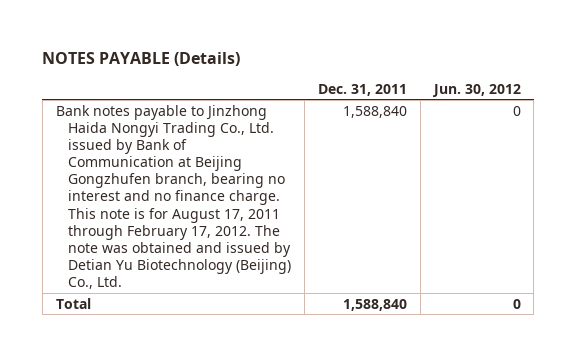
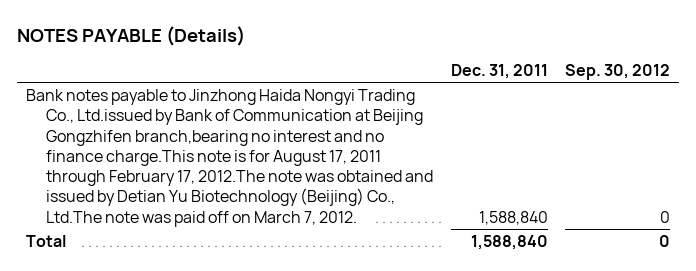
[431,83,521,97] Jun. 30, 2012 -> none
none -> [564,63,670,80] Sep. 30, 2012
[55,104,291,290] Bank notes payable to Jinzhong Haida Nongyi Trading Co., Ltd. issued by Bank of Communication at Beijing Gongzhufen branch, bearing no interest and no finance charge. This note is for August 17, 2011 through February 17, 2012. The note was obtained and issued by Detian Yu Biotechnology (Beijing) Co., Ltd. -> [25,89,434,227] Bank notes payable to Jinzhong Haida Nongyi Trading Co., Ltd.issued by Bank of Communication at Beijing Gongzhifen branch,bearing no interest and no finance charge.This note is for August 17, 2011 through February 17, 2012.The note was obtained and issued by Detian Yu Biotechnology (Beijing) Co., Ltd.The note was paid off on March 7, 2012.

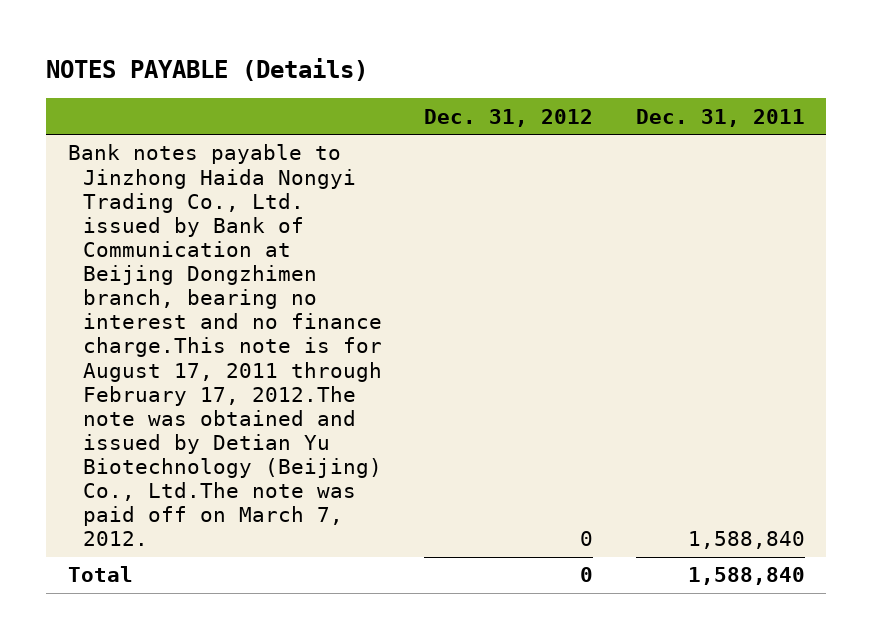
[564,63,670,80] Sep. 30, 2012 -> none
none -> [424,108,594,127] Dec. 31, 2012
[25,89,434,227] Bank notes payable to Jinzhong Haida Nongyi Trading Co., Ltd.issued by Bank of Communication at Beijing Gongzhifen branch,bearing no interest and no finance charge.This note is for August 17, 2011 through February 17, 2012.The note was obtained and issued by Detian Yu Biotechnology (Beijing) Co., Ltd.The note was paid off on March 7, 2012. -> [67,144,382,547] Bank notes payable to Jinzhong Haida Nongyi Trading Co., Ltd. issued by Bank of Communication at Beijing Dongzhimen branch, bearing no interest and no finance charge.This note is for August 17, 2011 through February 17, 2012.The note was obtained and issued by Detian Yu Biotechnology (Beijing) Co., Ltd.The note was paid off on March 7, 2012.

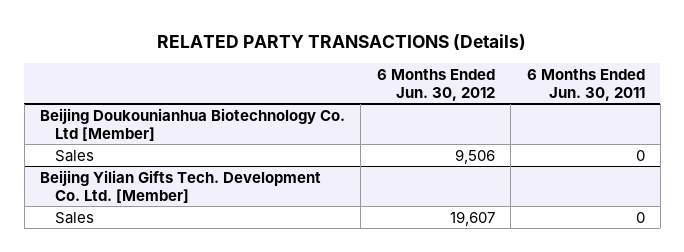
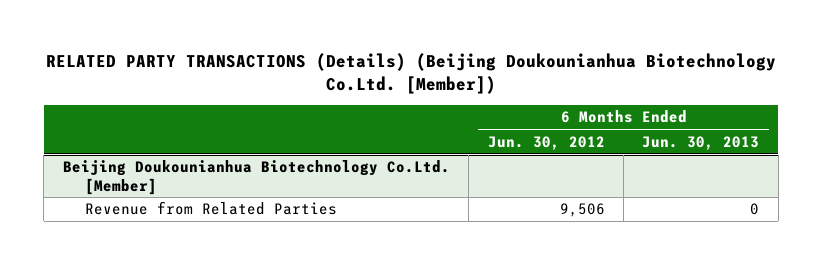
[157,33,527,50] RELATED PARTY TRANSACTIONS (Details) -> [46,52,777,94] RELATED PARTY TRANSACTIONS (Details) (Beijing Doukounianhua Biotechnology Co.Ltd. [Member])
[526,68,645,101] 6 Months Ended Jun. 30, 2011 -> none
none -> [642,135,760,150] Jun. 30, 2013
[39,169,321,203] Beijing Yilian Gifts Tech. Development Co. Ltd. [Member] -> none
[55,211,95,224] Sales -> none
[39,107,345,141] Beijing Doukounianhua Biotechnology Co. Ltd [Member] -> [62,160,450,195] Beijing Doukounianhua Biotechnology Co.Ltd. [Member]
[55,149,95,162] Sales -> [85,201,338,216] Revenue from Related Parties

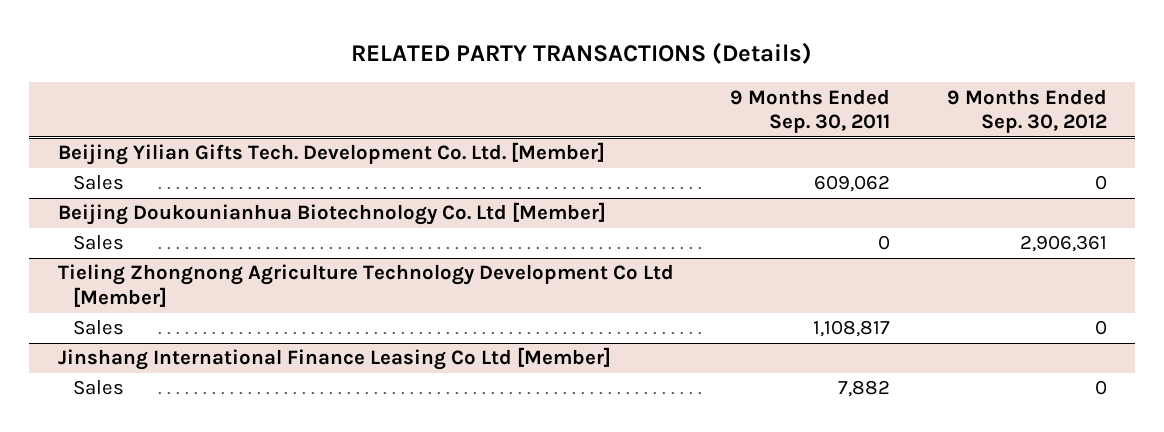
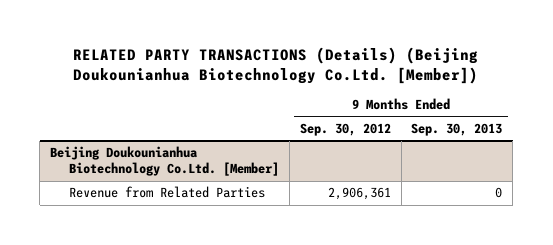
[351,42,813,65] RELATED PARTY TRANSACTIONS (Details) -> [73,46,479,84] RELATED PARTY TRANSACTIONS (Details) (Beijing Doukounianhua Biotechnology Co.Ltd. [Member])
[730,88,891,134] 9 Months Ended Sep. 30, 2011 -> none
none -> [411,122,503,136] Sep. 30, 2013
[57,142,605,166] Beijing Yilian Gifts Tech. Development Co. Ltd. [Member] -> none
[72,175,124,191] Sales -> none
[57,264,674,308] Tieling Zhongnong Agriculture Technology Development Co Ltd [Member] -> none
[72,320,124,336] Sales -> none
[57,347,611,371] Jinshang International Finance Leasing Co Ltd [Member] -> none
[72,380,124,396] Sales -> none
[57,202,606,226] Beijing Doukounianhua Biotechnology Co. Ltd [Member] -> [50,146,279,177] Beijing Doukounianhua Biotechnology Co.Ltd. [Member]
[72,235,124,251] Sales -> [68,186,265,199] Revenue from Related Parties

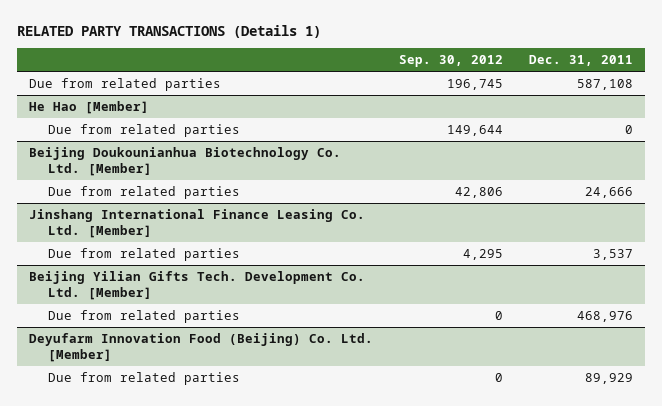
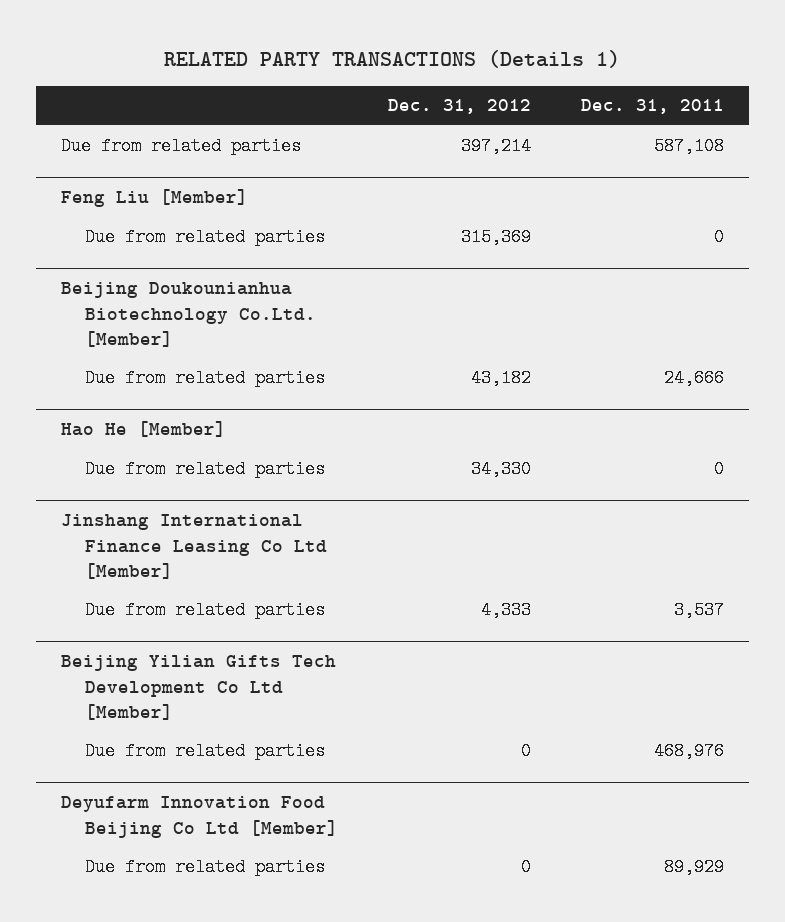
[398,54,503,67] Sep. 30, 2012 -> none
none -> [387,99,531,115] Dec. 31, 2012
[29,101,150,115] He Hao [Member] -> none
none -> [60,189,248,208] Feng Liu [Member]
[29,147,342,176] Beijing Doukounianhua Biotechnology Co. Ltd. [Member] -> [60,282,316,347] Beijing Doukounianhua Biotechnology Co.Ltd. [Member]
none -> [60,421,226,438] Hao He [Member]
none -> [84,460,325,479] Due from related parties
[29,209,366,238] Jinshang International Finance Leasing Co. Ltd. [Member] -> [60,514,327,579] Jinshang International Finance Leasing Co Ltd [Member]
[29,271,366,300] Beijing Yilian Gifts Tech. Development Co. Ltd. [Member] -> [60,655,336,720] Beijing Yilian Gifts Tech Development Co Ltd [Member]
[29,333,374,362] Deyufarm Innovation Food (Beijing) Co. Ltd. [Member] -> [60,796,338,838] Deyufarm Innovation Food Beijing Co Ltd [Member]

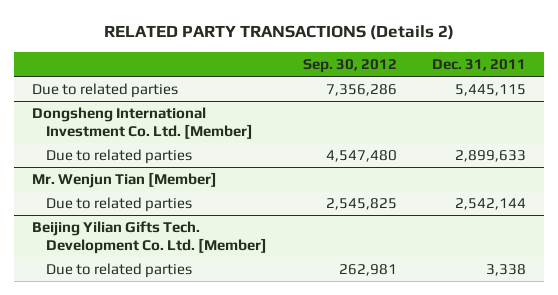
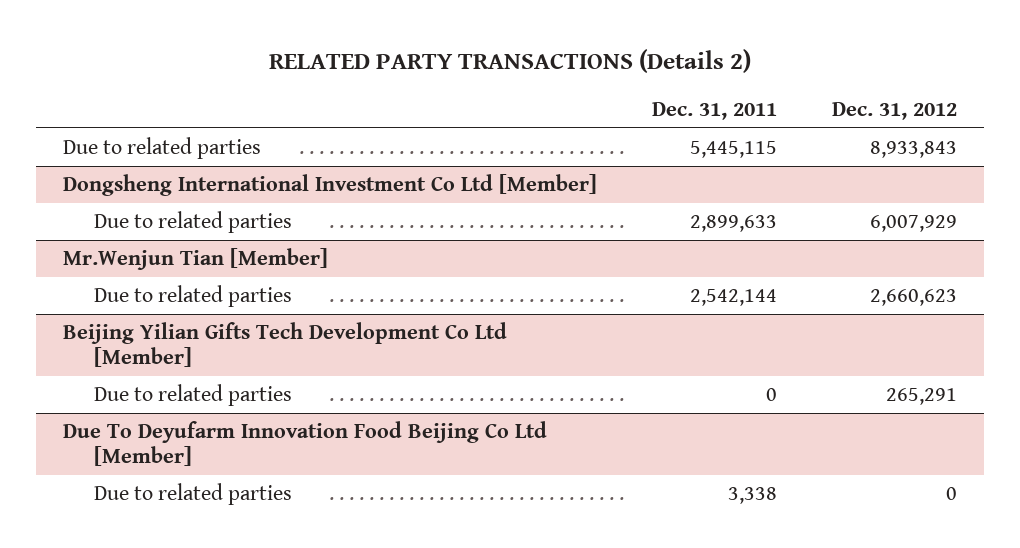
[302,59,397,74] Sep. 30, 2012 -> none
none -> [831,101,957,120] Dec. 31, 2012
[32,106,254,139] Dongsheng International Investment Co. Ltd. [Member] -> [63,174,598,197] Dongsheng International Investment Co Ltd [Member]
[32,171,218,188] Mr. Wenjun Tian [Member] -> [63,248,329,271] Mr.Wenjun Tian [Member]
[32,220,268,254] Beijing Yilian Gifts Tech. Development Co. Ltd. [Member] -> [63,322,508,368] Beijing Yilian Gifts Tech Development Co Ltd [Member]
none -> [93,384,292,407] Due to related parties
none -> [63,421,548,467] Due To Deyufarm Innovation Food Beijing Co Ltd [Member]

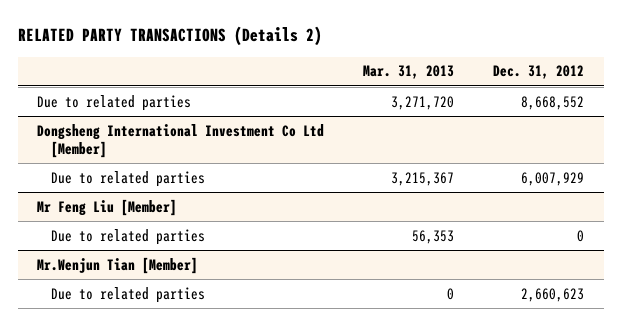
[651,101,777,120] Dec. 31, 2011 -> none
none -> [363,65,455,80] Mar. 31, 2013
[869,141,957,159] 8,933,843 -> [521,95,585,110] 8,668,552
none -> [37,198,178,216] Mr Feng Liu [Member]
none -> [50,228,205,245] Due to related parties
[63,322,508,368] Beijing Yilian Gifts Tech Development Co Ltd [Member] -> none
[93,384,292,407] Due to related parties -> none
[63,421,548,467] Due To Deyufarm Innovation Food Beijing Co Ltd [Member] -> none
[93,483,292,506] Due to related parties -> none

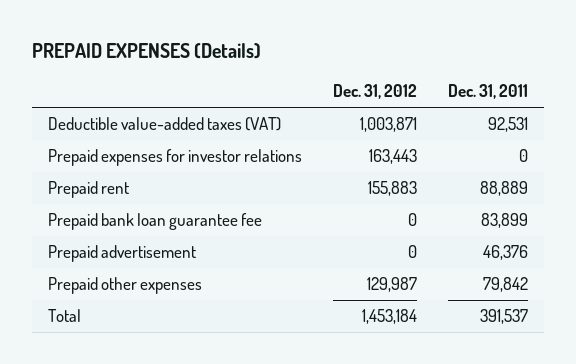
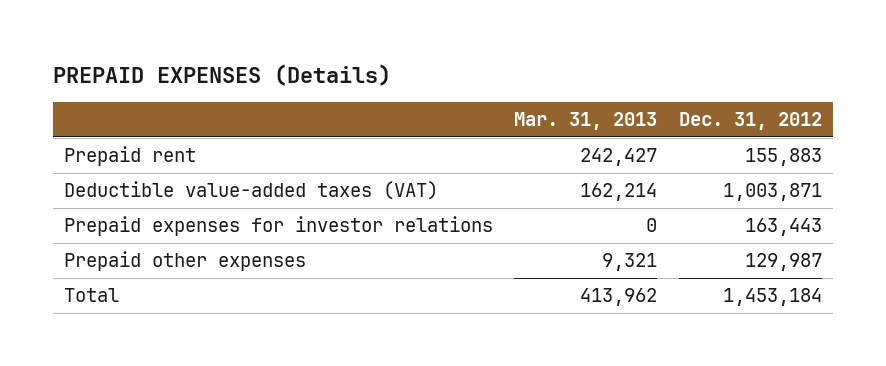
[448,84,529,100] Dec. 31, 2011 -> none
none -> [514,112,658,131] Mar. 31, 2013
[47,181,129,199] Prepaid rent -> [63,146,196,167] Prepaid rent
[47,213,262,231] Prepaid bank loan guarantee fee -> none
[47,245,196,263] Prepaid advertisement -> none

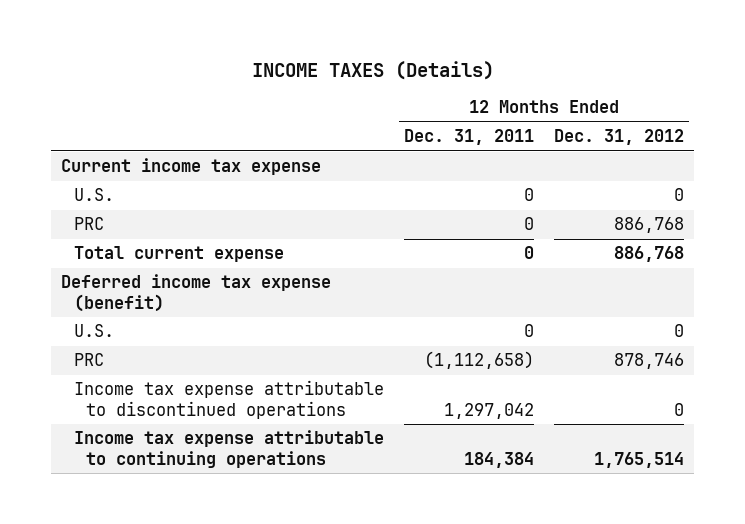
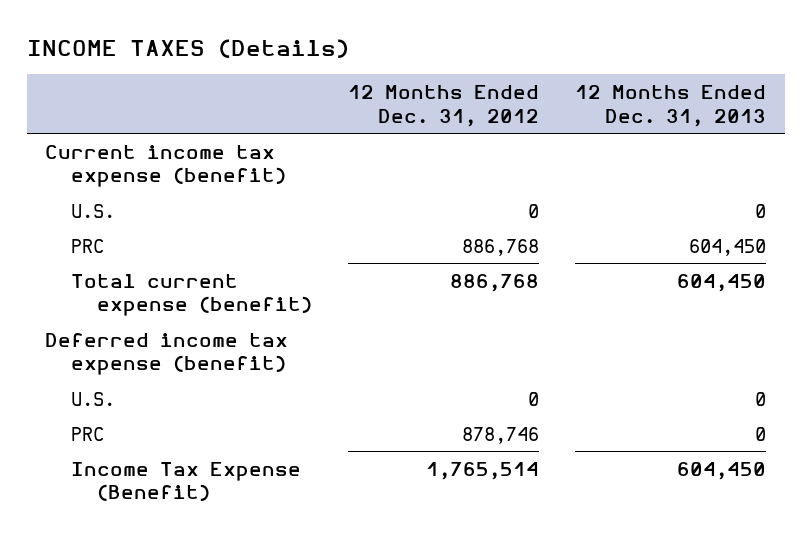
[403,129,534,146] Dec. 31, 2011 -> none
none -> [575,85,767,127] 12 Months Ended Dec. 31, 2013
[61,158,322,176] Current income tax expense -> [45,144,287,188] Current income tax expense (benefit)
[73,246,284,263] Total current expense -> [71,273,312,317] Total current expense (benefit)
[73,380,384,419] Income tax expense attributable to discontinued operations -> none
[73,430,384,468] Income tax expense attributable to continuing operations -> [71,461,302,502] Income Tax Expense (Benefit)

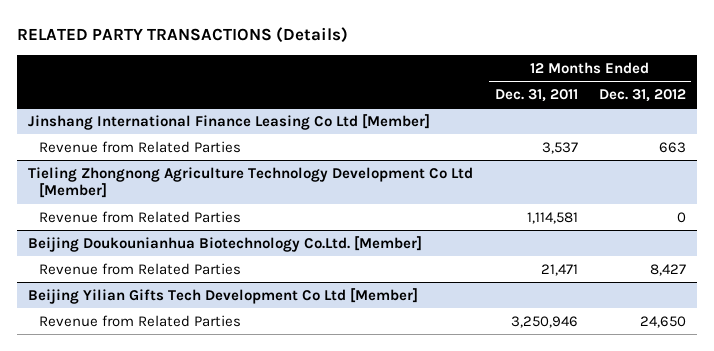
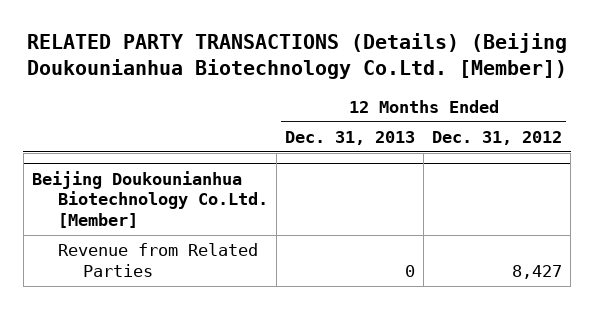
[17,27,349,44] RELATED PARTY TRANSACTIONS (Details) -> [27,33,568,80] RELATED PARTY TRANSACTIONS (Details) (Beijing Doukounianhua Biotechnology Co.Ltd. [Member])
[494,89,578,103] Dec. 31, 2011 -> none
none -> [284,131,415,146] Dec. 31, 2013
[28,113,431,130] Jinshang International Finance Leasing Co Ltd [Member] -> none
[39,140,242,153] Revenue from Related Parties -> none
[28,166,474,199] Tieling Zhongnong Agriculture Technology Development Co Ltd [Member] -> none
[39,210,242,223] Revenue from Related Parties -> none
[28,287,419,304] Beijing Yilian Gifts Tech Development Co Ltd [Member] -> none
[39,314,242,327] Revenue from Related Parties -> none

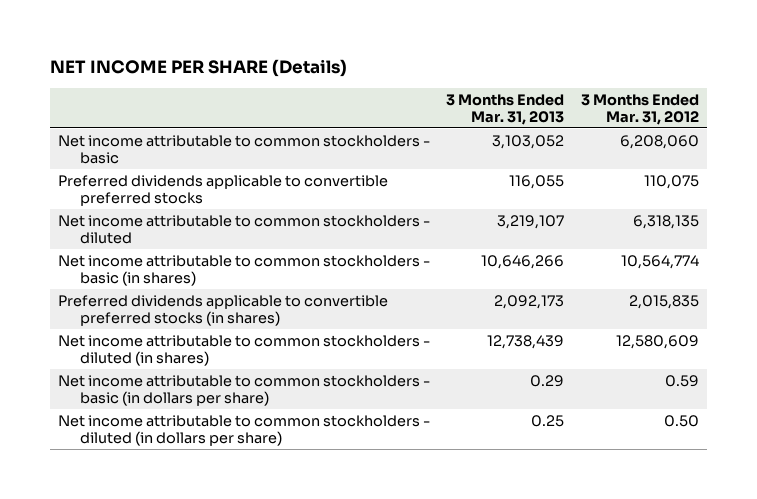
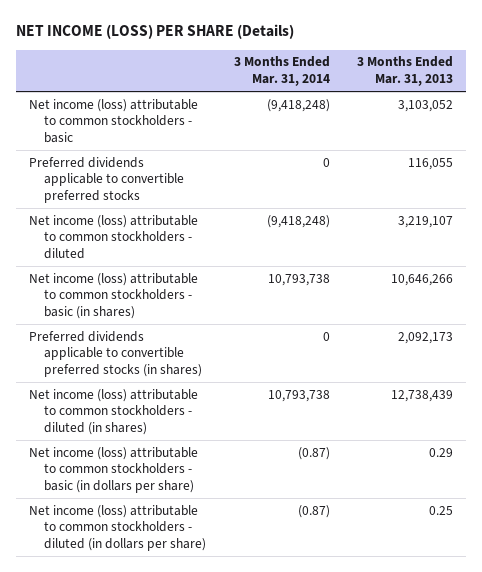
[50,58,348,77] NET INCOME PER SHARE (Details) -> [15,24,294,40] NET INCOME (LOSS) PER SHARE (Details)
[580,93,699,125] 3 Months Ended Mar. 31, 2012 -> none
none -> [233,56,330,87] 3 Months Ended Mar. 31, 2014
[58,135,431,165] Net income attributable to common stockholders - basic -> [29,98,199,144] Net income (loss) attributable to common stockholders - basic
[58,215,431,245] Net income attributable to common stockholders - diluted -> [29,214,199,260] Net income (loss) attributable to common stockholders - diluted
[58,255,431,287] Net income attributable to common stockholders - basic (in shares) -> [29,272,199,320] Net income (loss) attributable to common stockholders - basic (in shares)
[58,335,431,367] Net income attributable to common stockholders - diluted (in shares) -> [29,388,199,436] Net income (loss) attributable to common stockholders - diluted (in shares)
[58,375,431,407] Net income attributable to common stockholders - basic (in dollars per share) -> [29,446,199,494] Net income (loss) attributable to common stockholders - basic (in dollars per share)
[58,415,431,447] Net income attributable to common stockholders - diluted (in dollars per share) -> [29,504,207,552] Net income (loss) attributable to common stockholders - diluted (in dollars per share)

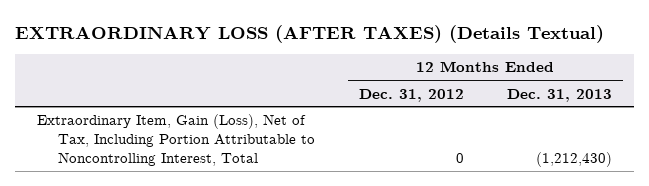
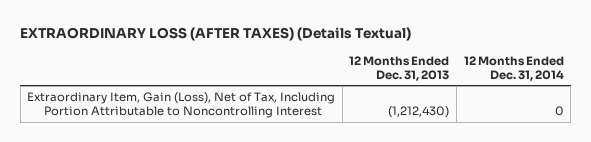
[358,88,464,102] Dec. 31, 2012 -> none
none -> [463,55,564,82] 12 Months Ended Dec. 31, 2014
[36,114,316,167] Extraordinary Item, Gain (Loss), Net of Tax, Including Portion Attributable to Noncontrolling Interest, Total -> [27,91,336,119] Extraordinary Item, Gain (Loss), Net of Tax, Including Portion Attributable to Noncontrolling Interest

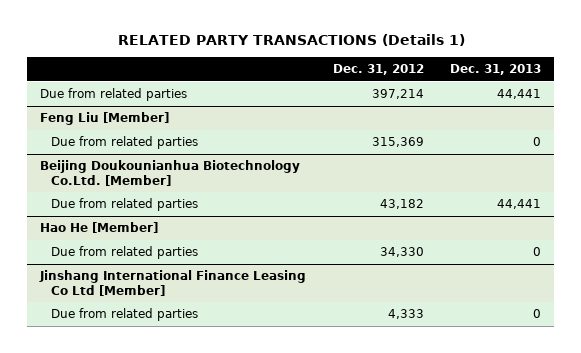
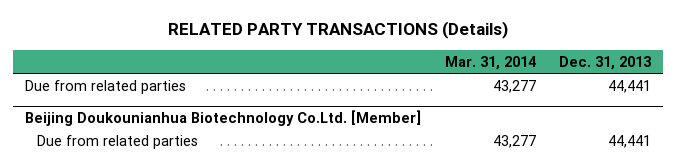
[117,34,465,47] RELATED PARTY TRANSACTIONS (Details 1) -> [168,21,509,40] RELATED PARTY TRANSACTIONS (Details)
[332,64,424,76] Dec. 31, 2012 -> none
none -> [444,55,536,70] Mar. 31, 2014
[40,112,170,126] Feng Liu [Member] -> none
[50,136,198,150] Due from related parties -> none
[40,222,159,234] Hao He [Member] -> none
[50,246,198,260] Due from related parties -> none
[39,270,307,296] Jinshang International Finance Leasing Co Ltd [Member] -> none
[50,308,198,322] Due from related parties -> none

